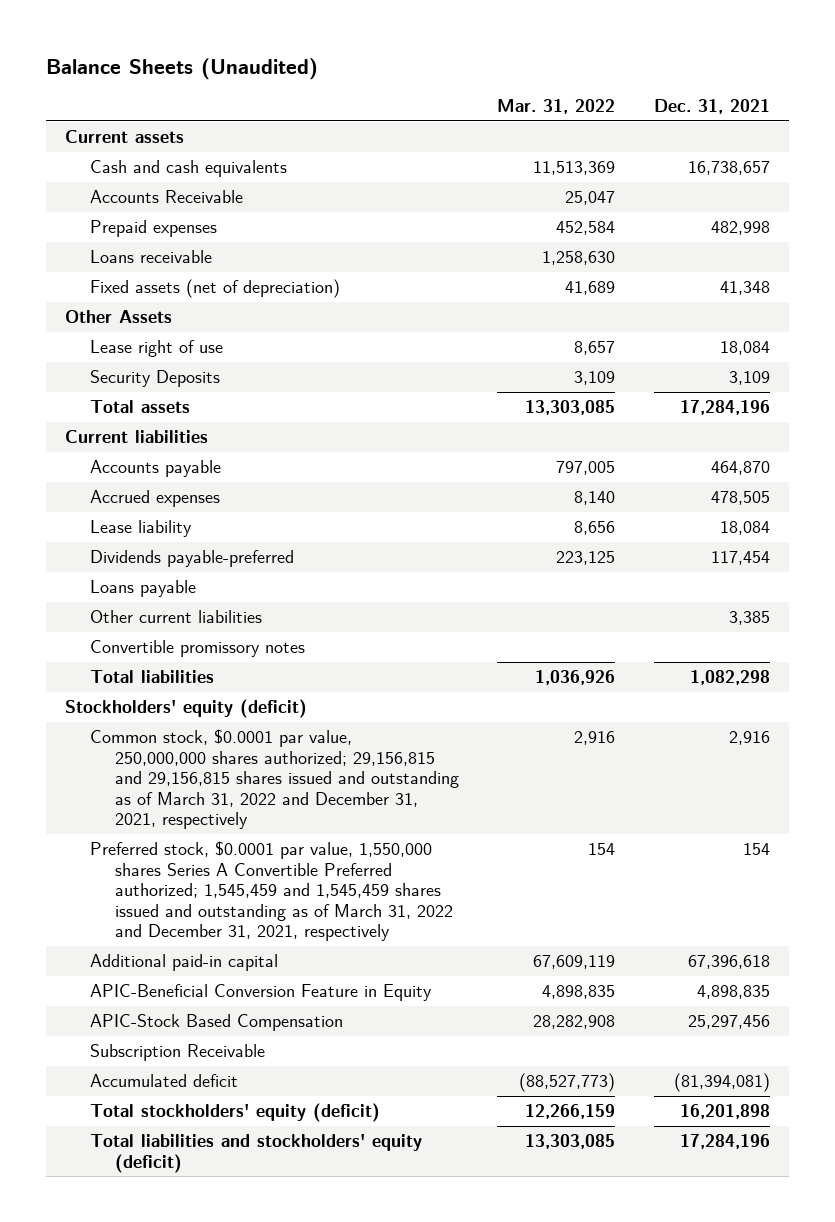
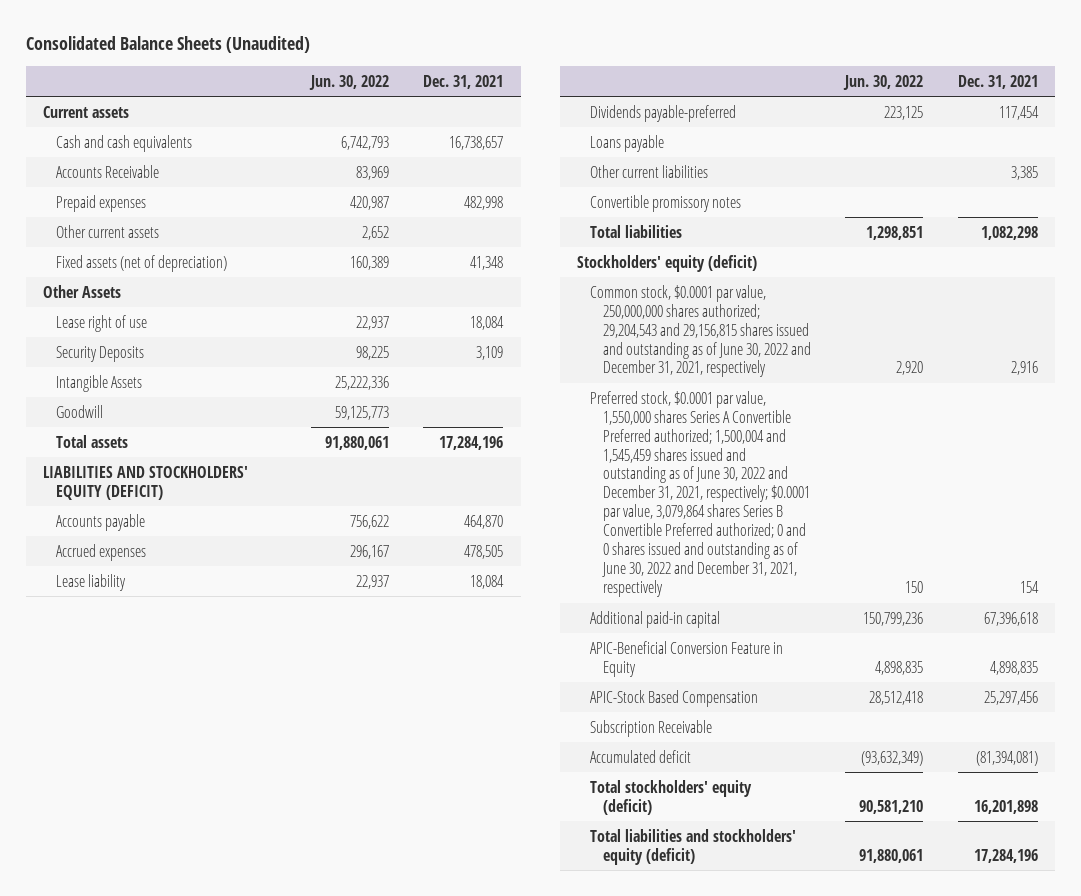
[46,57,319,80] Balance Sheets (Unaudited) -> [25,36,310,54] Consolidated Balance Sheets (Unaudited)
[497,99,616,115] Mar. 31, 2022 -> none
none -> [309,74,390,90] Jun. 30, 2022
[90,249,213,263] Loans receivable -> [55,224,159,238] Other current assets
none -> [55,374,142,392] Intangible Assets
none -> [55,404,103,418] Goodwill
[65,429,209,443] Current liabilities -> none
none -> [43,465,249,500] LIABILITIES AND STOCKHOLDERS' EQUITY (DEFICIT)
[90,728,459,830] Common stock, $0.0001 par value, 250,000,000 shares authorized; 29,156,815 and 29,156,815 shares issued and outstanding as of March 31, 2022 and December 31, 2021, respectively -> [590,284,811,378] Common stock, $0.0001 par value, 250,000,000 shares authorized; 29,204,543 and 29,156,815 shares issued and outstanding as of June 30, 2022 and December 31, 2021, respectively
[90,840,453,942] Preferred stock, $0.0001 par value, 1,550,000 shares Series A Convertible Preferred authorized; 1,545,459 and 1,545,459 shares issued and outstanding as of March 31, 2022 and December 31, 2021, respectively -> [590,390,810,598] Preferred stock, $0.0001 par value, 1,550,000 shares Series A Convertible Preferred authorized; 1,500,004 and 1,545,459 shares issued and outstanding as of June 30, 2022 and December 31, 2021, respectively; $0.0001 par value, 3,079,864 shares Series B Convertible Preferred authorized; 0 and 0 shares issued and outstanding as of June 30, 2022 and December 31, 2021, respectively

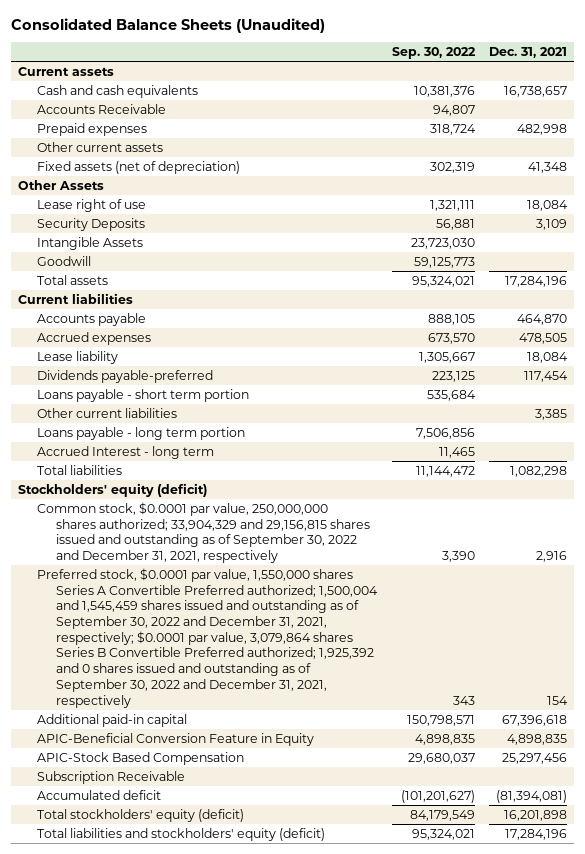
[309,74,390,90] Jun. 30, 2022 -> none
none -> [391,47,476,60] Sep. 30, 2022
[43,465,249,500] LIABILITIES AND STOCKHOLDERS' EQUITY (DEFICIT) -> none
none -> [17,292,133,304] Current liabilities
[590,134,665,152] Loans payable -> [37,388,250,402] Loans payable - short term portion
[590,194,742,212] Convertible promissory notes -> none
none -> [37,426,246,440] Loans payable - long term portion
none -> [37,445,215,459] Accrued Interest - long term
[590,284,811,378] Common stock, $0.0001 par value, 250,000,000 shares authorized; 29,204,543 and 29,156,815 shares issued and outstanding as of June 30, 2022 and December 31, 2021, respectively -> [37,501,371,563] Common stock, $0.0001 par value, 250,000,000 shares authorized; 33,904,329 and 29,156,815 shares issued and outstanding as of September 30, 2022 and December 31, 2021, respectively
[590,390,810,598] Preferred stock, $0.0001 par value, 1,550,000 shares Series A Convertible Preferred authorized; 1,500,004 and 1,545,459 shares issued and outstanding as of June 30, 2022 and December 31, 2021, respectively; $0.0001 par value, 3,079,864 shares Series B Convertible Preferred authorized; 0 and 0 shares issued and outstanding as of June 30, 2022 and December 31, 2021, respectively -> [37,567,379,708] Preferred stock, $0.0001 par value, 1,550,000 shares Series A Convertible Preferred authorized; 1,500,004 and 1,545,459 shares issued and outstanding as of September 30, 2022 and December 31, 2021, respectively; $0.0001 par value, 3,079,864 shares Series B Convertible Preferred authorized; 1,925,392 and 0 shares issued and outstanding as of September 30, 2022 and December 31, 2021, respectively

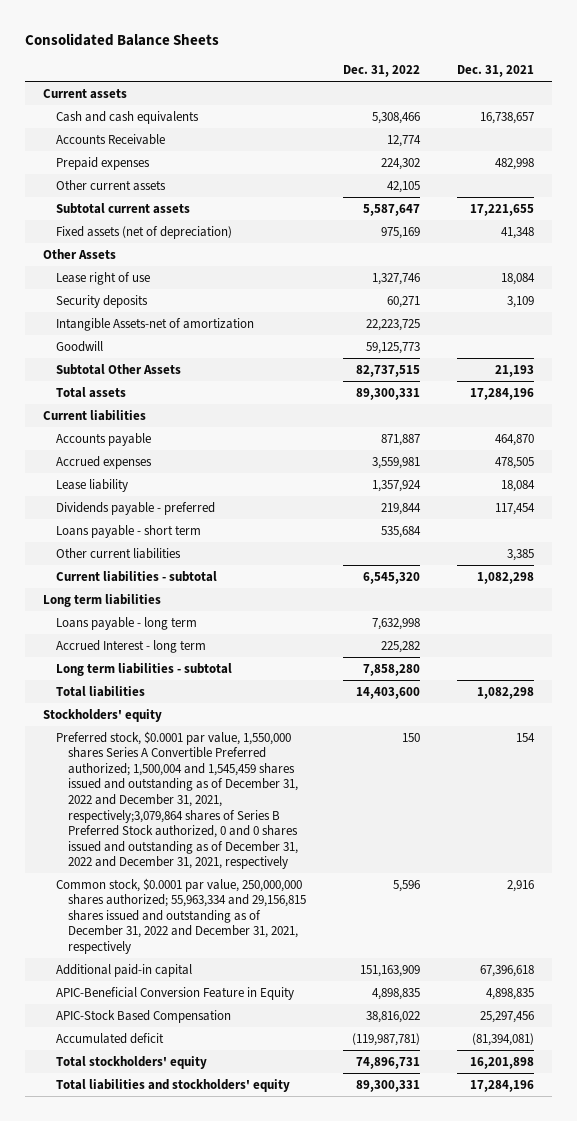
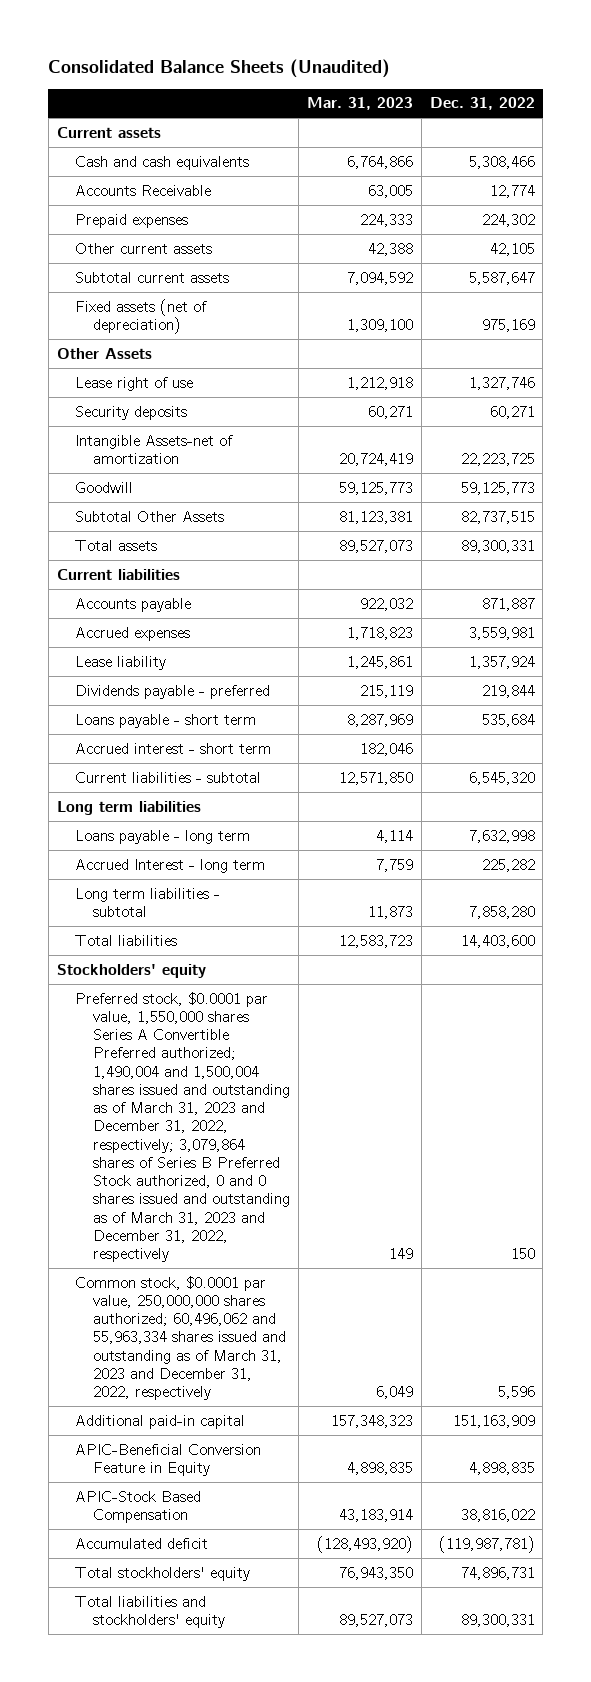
[25,33,220,47] Consolidated Balance Sheets -> [48,58,391,78] Consolidated Balance Sheets (Unaudited)
[456,65,534,78] Dec. 31, 2021 -> none
none -> [307,97,414,111] Mar. 31, 2023
[55,547,181,559] Other current liabilities -> [75,742,272,754] Accrued interest - short term
[55,730,299,870] Preferred stock, $0.0001 par value, 1,550,000 shares Series A Convertible Preferred authorized; 1,500,004 and 1,545,459 shares issued and outstanding as of December 31, 2022 and December 31, 2021, respectively;3,079,864 shares of Series B Preferred Stock authorized, 0 and 0 shares issued and outstanding as of December 31, 2022 and December 31, 2021, respectively -> [75,991,291,1263] Preferred stock, $0.0001 par value, 1,550,000 shares Series A Convertible Preferred authorized; 1,490,004 and 1,500,004 shares issued and outstanding as of March 31, 2023 and December 31, 2022, respectively; 3,079,864 shares of Series B Preferred Stock authorized, 0 and 0 shares issued and outstanding as of March 31, 2023 and December 31, 2022, respectively
[55,877,307,954] Common stock, $0.0001 par value, 250,000,000 shares authorized; 55,963,334 and 29,156,815 shares issued and outstanding as of December 31, 2022 and December 31, 2021, respectively -> [75,1275,287,1401] Common stock, $0.0001 par value, 250,000,000 shares authorized; 60,496,062 and 55,963,334 shares issued and outstanding as of March 31, 2023 and December 31, 2022, respectively

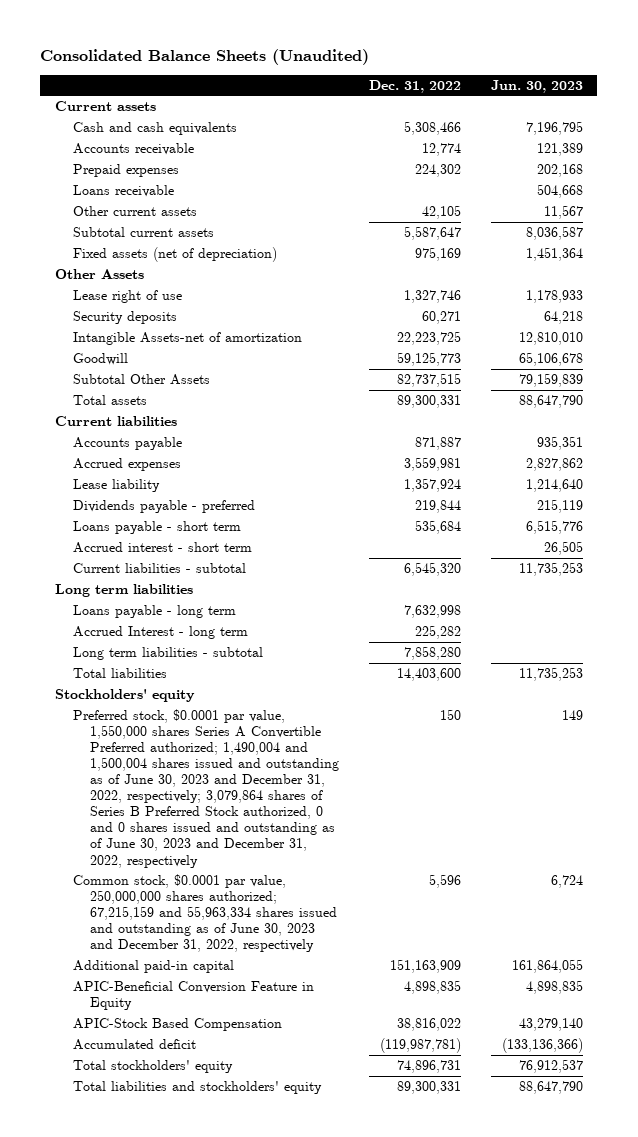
[307,97,414,111] Mar. 31, 2023 -> none
none -> [490,79,583,93] Jun. 30, 2023
[75,184,212,196] Accounts Receivable -> [72,143,194,156] Accounts receivable
none -> [72,185,174,198] Loans receivable
[75,991,291,1263] Preferred stock, $0.0001 par value, 1,550,000 shares Series A Convertible Preferred authorized; 1,490,004 and 1,500,004 shares issued and outstanding as of March 31, 2023 and December 31, 2022, respectively; 3,079,864 shares of Series B Preferred Stock authorized, 0 and 0 shares issued and outstanding as of March 31, 2023 and December 31, 2022, respectively -> [72,709,339,868] Preferred stock, $0.0001 par value, 1,550,000 shares Series A Convertible Preferred authorized; 1,490,004 and 1,500,004 shares issued and outstanding as of June 30, 2023 and December 31, 2022, respectively; 3,079,864 shares of Series B Preferred Stock authorized, 0 and 0 shares issued and outstanding as of June 30, 2023 and December 31, 2022, respectively
[75,1275,287,1401] Common stock, $0.0001 par value, 250,000,000 shares authorized; 60,496,062 and 55,963,334 shares issued and outstanding as of March 31, 2023 and December 31, 2022, respectively -> [72,874,337,953] Common stock, $0.0001 par value, 250,000,000 shares authorized; 67,215,159 and 55,963,334 shares issued and outstanding as of June 30, 2023 and December 31, 2022, respectively

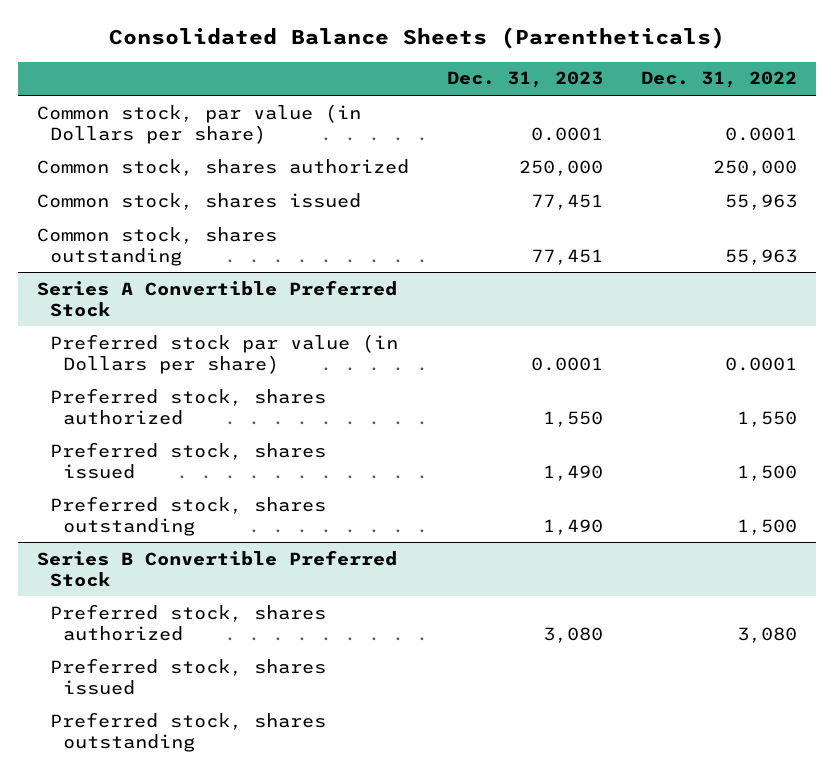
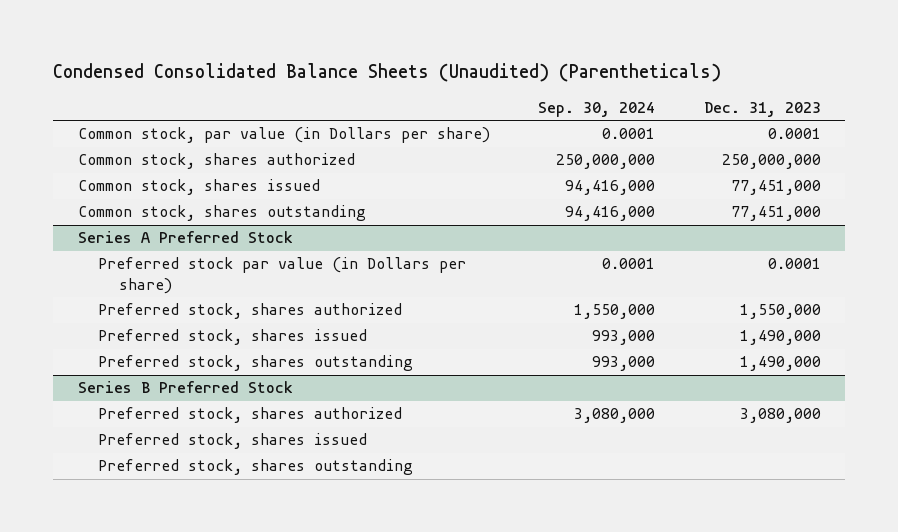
[108,27,725,50] Consolidated Balance Sheets (Parentheticals) -> [53,63,722,83] Condensed Consolidated Balance Sheets (Unaudited) (Parentheticals)
[640,71,797,89] Dec. 31, 2022 -> none
none -> [538,102,656,118] Sep. 30, 2024
[518,159,603,176] 250,000 -> [721,154,821,170] 250,000,000
[530,193,603,210] 77,451 -> [730,180,821,196] 77,451,000
[530,248,603,265] 77,451 -> [730,206,821,222] 77,451,000
[36,279,397,317] Series A Convertible Preferred Stock -> [77,231,293,244] Series A Preferred Stock
[542,410,603,427] 1,550 -> [739,304,821,320] 1,550,000
[542,464,603,481] 1,490 -> [739,330,821,346] 1,490,000
[542,518,603,535] 1,490 -> [739,356,821,372] 1,490,000
[36,549,397,587] Series B Convertible Preferred Stock -> [77,381,293,394] Series B Preferred Stock
[542,626,603,643] 3,080 -> [739,408,821,424] 3,080,000

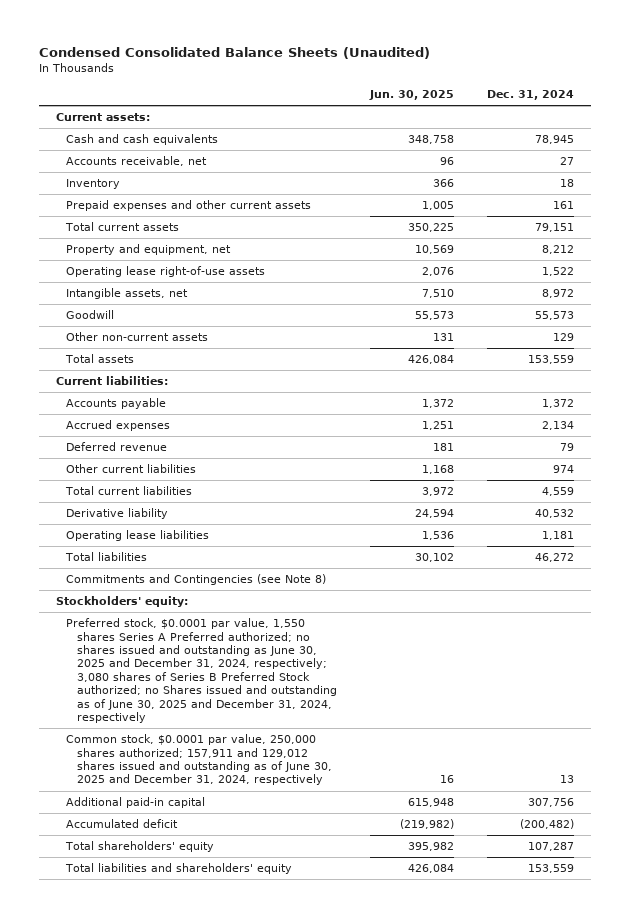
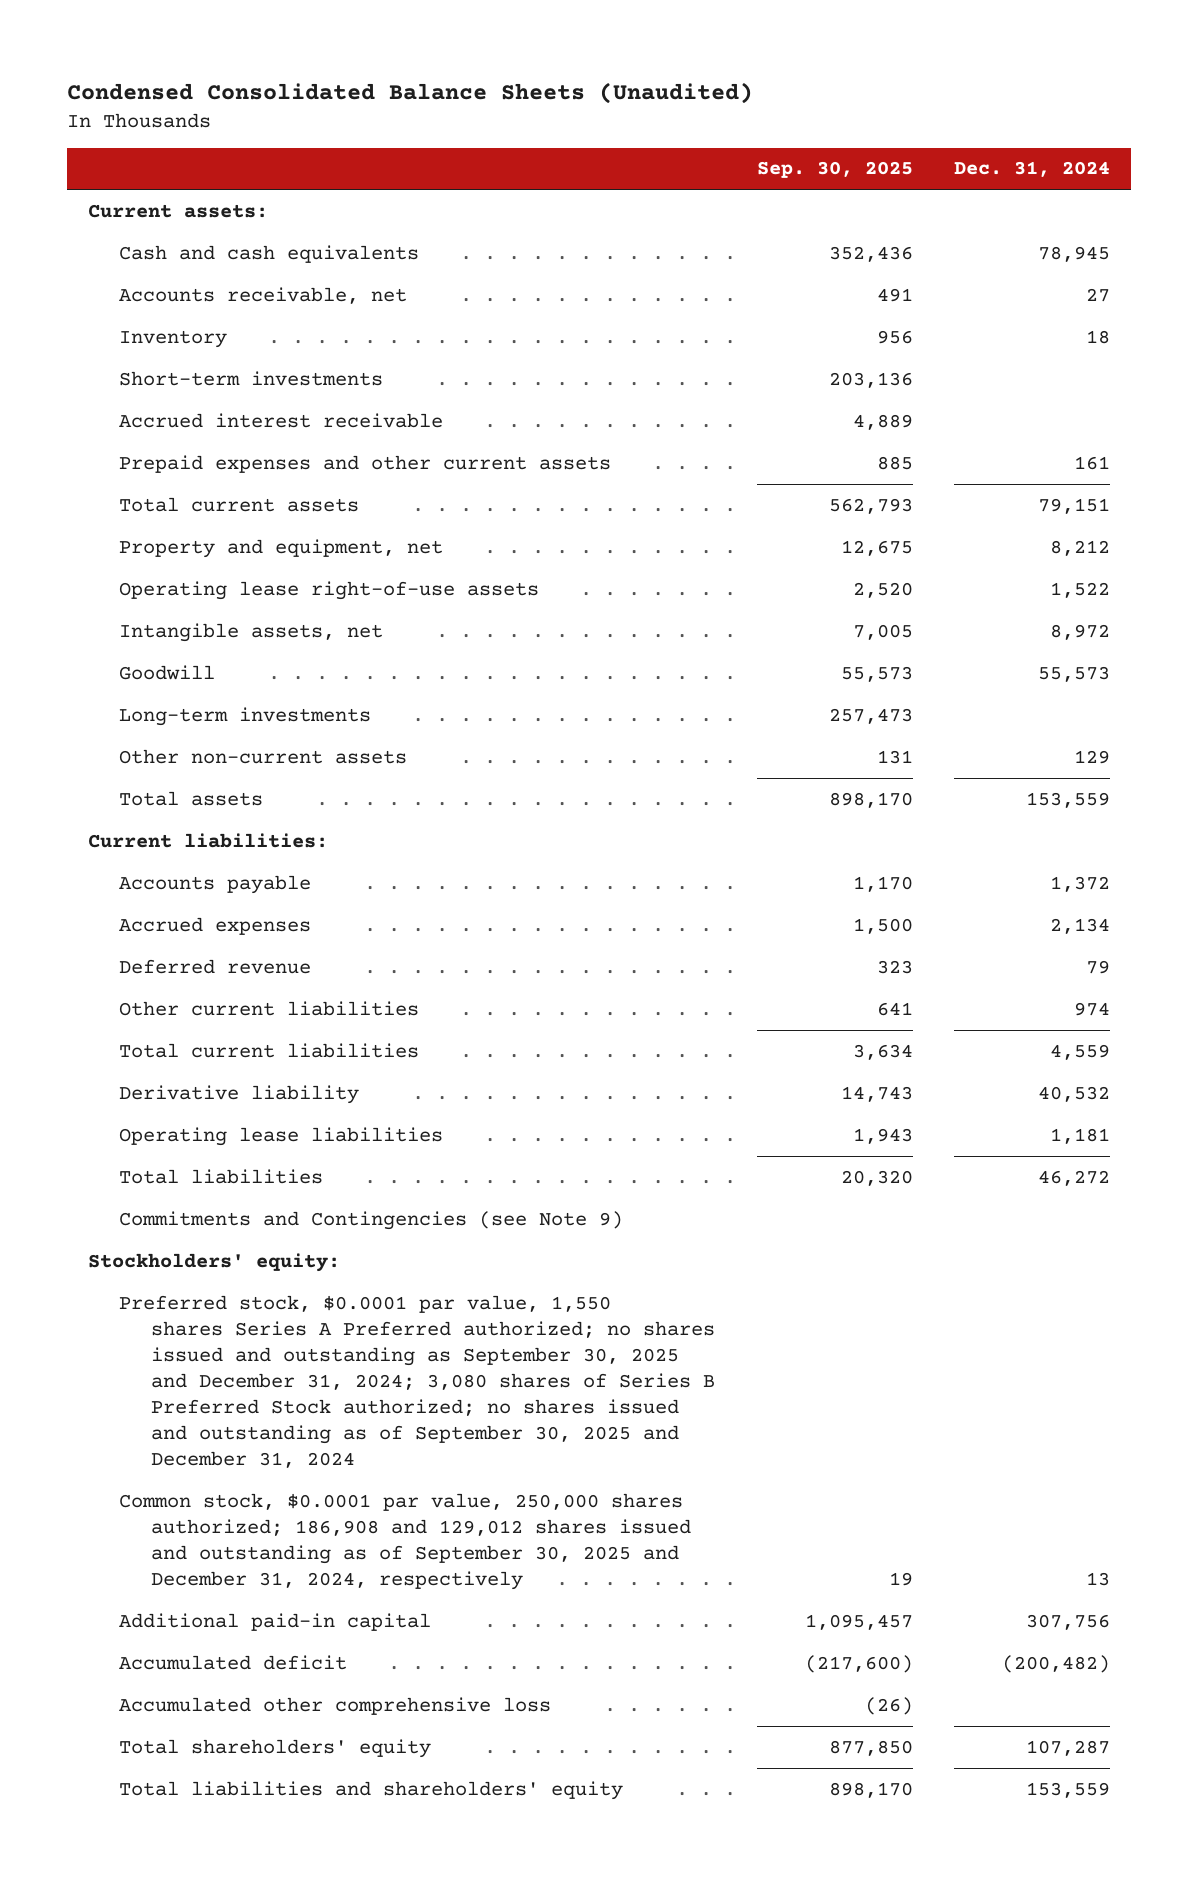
[369,90,455,101] Jun. 30, 2025 -> none
none -> [756,161,913,179] Sep. 30, 2025
none -> [119,370,384,386] Short-term investments
none -> [119,412,444,428] Accrued interest receivable
none -> [119,706,372,726] Long-term investments
[66,574,327,586] Commitments and Contingencies (see Note 8) -> [119,1210,624,1230] Commitments and Contingencies (see Note 9)
[66,618,338,724] Preferred stock, $0.0001 par value, 1,550 shares Series A Preferred authorized; no shares issued and outstanding as June 30, 2025 and December 31, 2024, respectively; 3,080 shares of Series B Preferred Stock authorized; no Shares issued and outstanding as of June 30, 2025 and December 31, 2024, respectively -> [119,1294,716,1468] Preferred stock, $0.0001 par value, 1,550 shares Series A Preferred authorized; no shares issued and outstanding as September 30, 2025 and December 31, 2024; 3,080 shares of Series B Preferred Stock authorized; no shares issued and outstanding as of September 30, 2025 and December 31, 2024
[66,734,333,786] Common stock, $0.0001 par value, 250,000 shares authorized; 157,911 and 129,012 shares issued and outstanding as of June 30, 2025 and December 31, 2024, respectively -> [119,1492,692,1590] Common stock, $0.0001 par value, 250,000 shares authorized; 186,908 and 129,012 shares issued and outstanding as of September 30, 2025 and December 31, 2024, respectively
none -> [119,1696,552,1715] Accumulated other comprehensive loss

